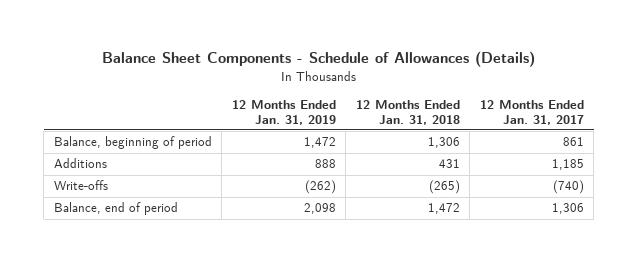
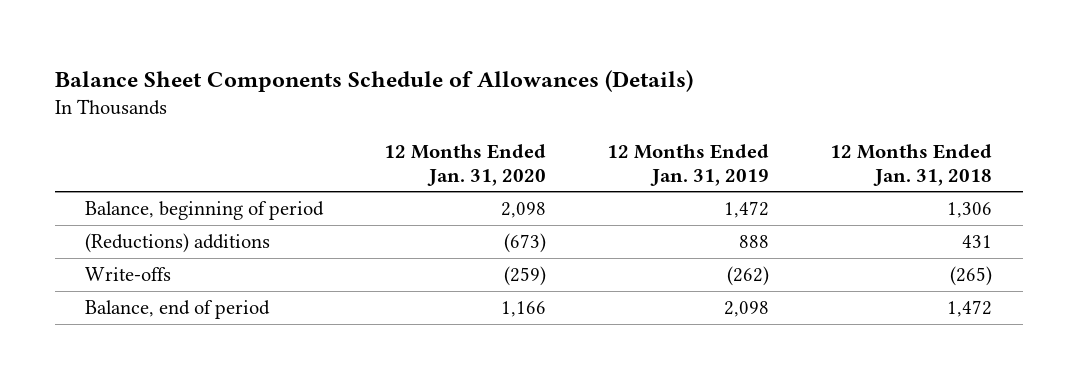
[101,51,535,68] Balance Sheet Components - Schedule of Allowances (Details) -> [54,69,693,92] Balance Sheet Components Schedule of Allowances (Details)
[479,99,584,125] 12 Months Ended Jan. 31, 2017 -> none
none -> [384,143,547,186] 12 Months Ended Jan. 31, 2020
[53,158,107,169] Additions -> [85,232,271,253] (Reductions) additions

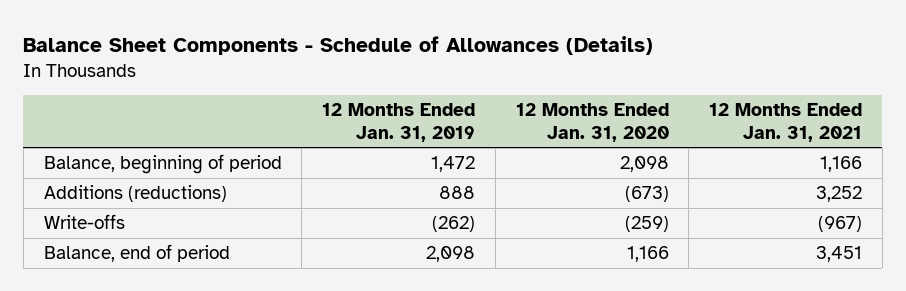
[54,69,693,92] Balance Sheet Components Schedule of Allowances (Details) -> [23,35,654,55] Balance Sheet Components - Schedule of Allowances (Details)
[830,143,993,186] 12 Months Ended Jan. 31, 2018 -> none
none -> [709,103,863,142] 12 Months Ended Jan. 31, 2021
[85,232,271,253] (Reductions) additions -> [43,185,227,203] Additions (reductions)

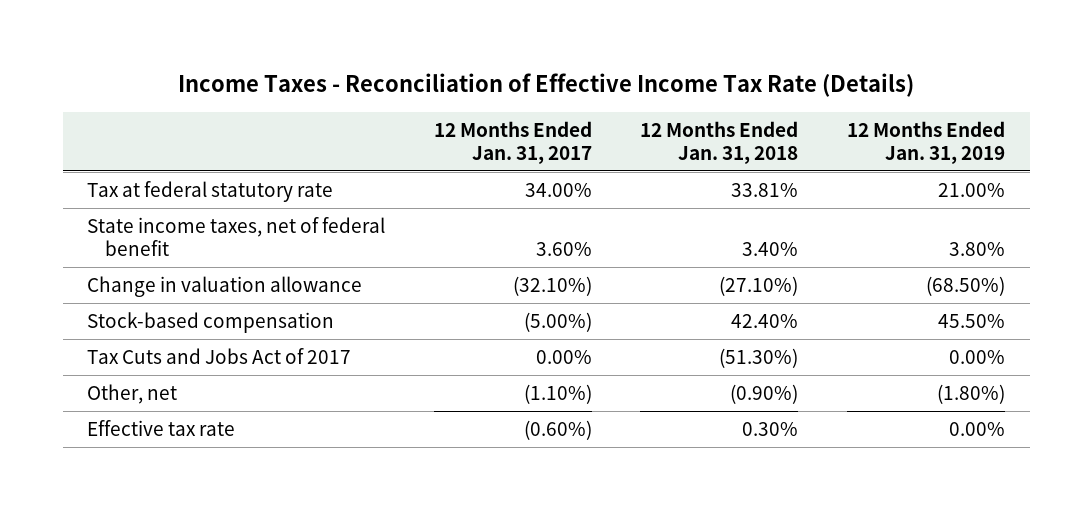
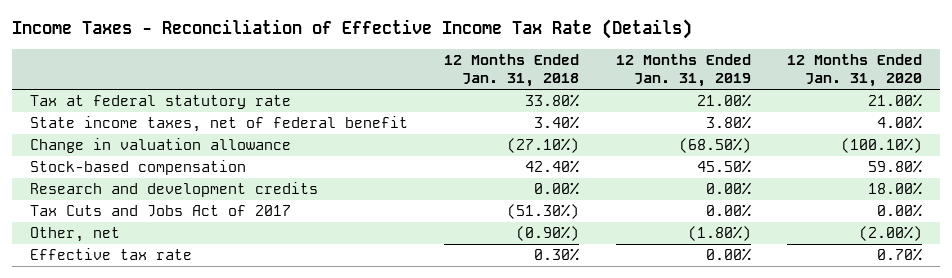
[433,120,592,164] 12 Months Ended Jan. 31, 2017 -> none
none -> [787,54,923,88] 12 Months Ended Jan. 31, 2020
[731,183,799,198] 33.81% -> [525,94,580,108] 33.80%
none -> [29,182,318,198] Research and development credits

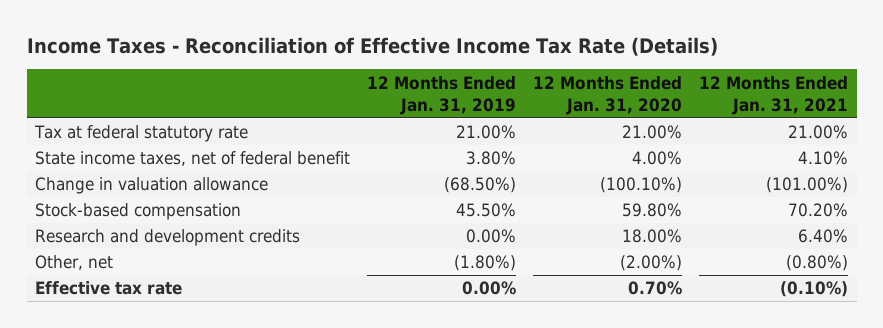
[444,54,580,88] 12 Months Ended Jan. 31, 2018 -> none
none -> [699,75,849,115] 12 Months Ended Jan. 31, 2021
[29,205,291,218] Tax Cuts and Jobs Act of 2017 -> none

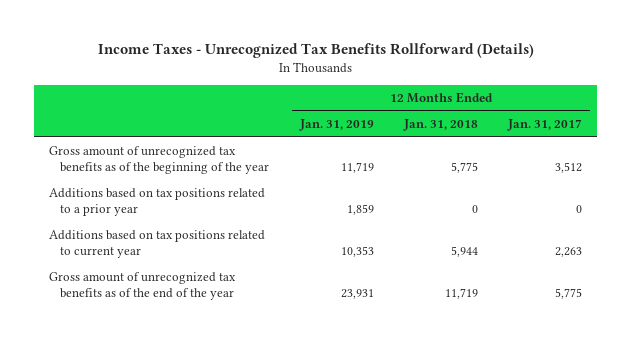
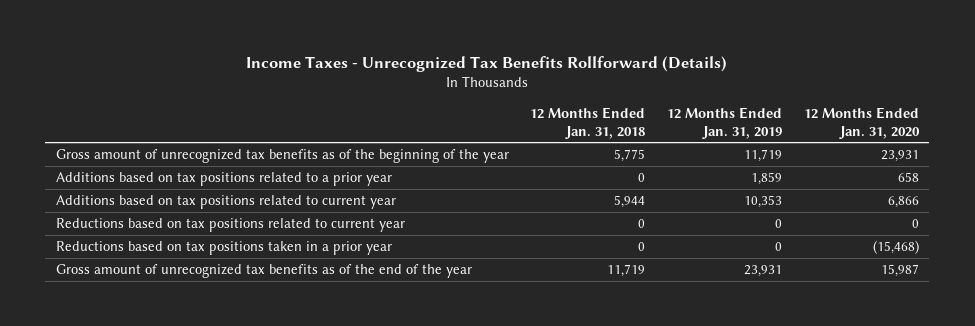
[507,119,583,132] Jan. 31, 2017 -> none
none -> [803,107,920,139] 12 Months Ended Jan. 31, 2020
none -> [55,218,405,233] Reductions based on tax positions related to current year
none -> [55,241,392,256] Reductions based on tax positions taken in a prior year

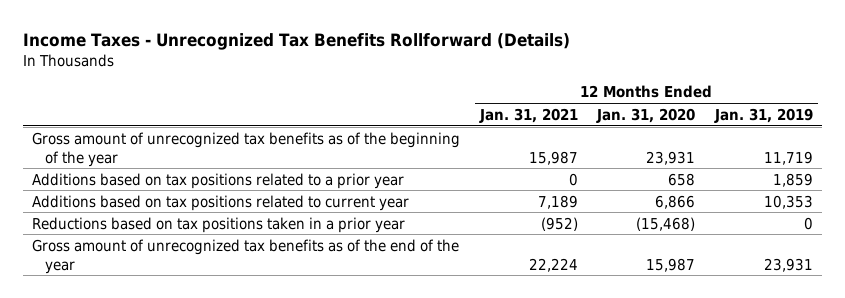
[530,107,646,139] 12 Months Ended Jan. 31, 2018 -> none
none -> [478,107,578,123] Jan. 31, 2021
[55,218,405,233] Reductions based on tax positions related to current year -> none

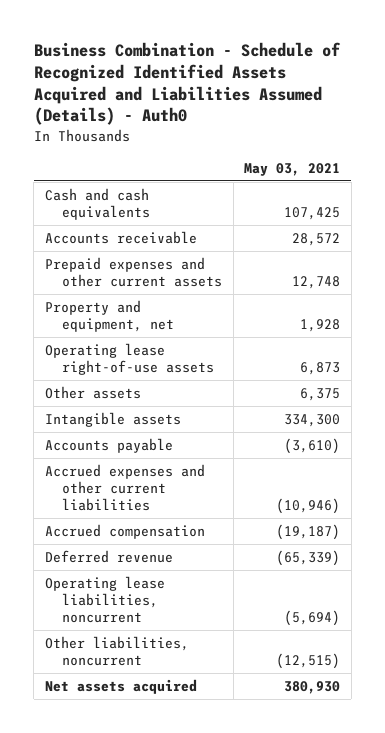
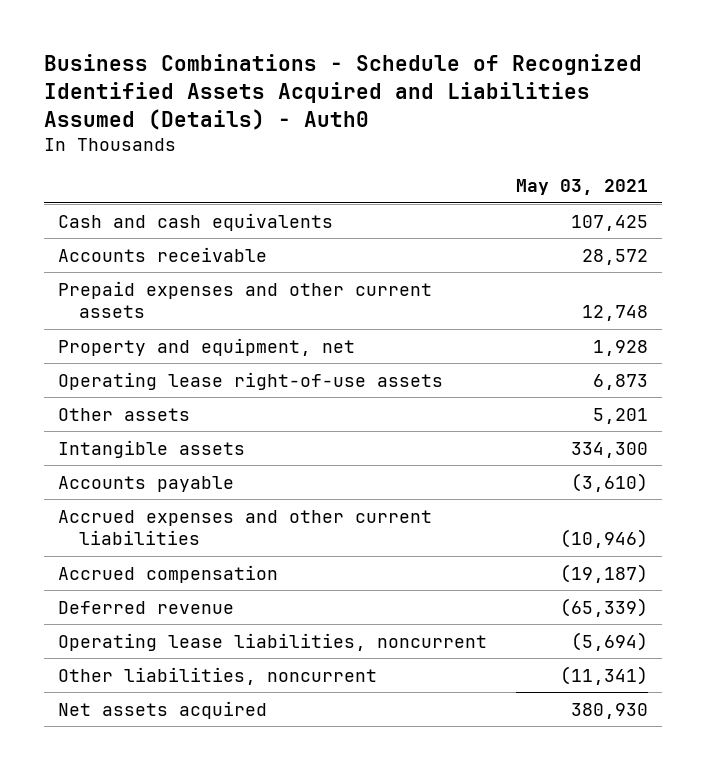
[33,41,341,126] Business Combination - Schedule of Recognized Identified Assets Acquired and Liabilities Assumed (Details) - Auth0 -> [43,54,642,130] Business Combinations - Schedule of Recognized Identified Assets Acquired and Liabilities Assumed (Details) - Auth0
[300,387,341,401] 6,375 -> [592,407,648,424] 5,201
[276,653,341,670] (12,515) -> [559,665,648,685] (11,341)

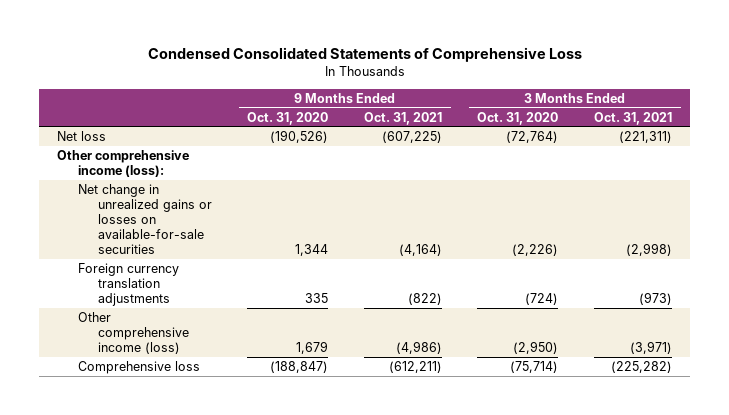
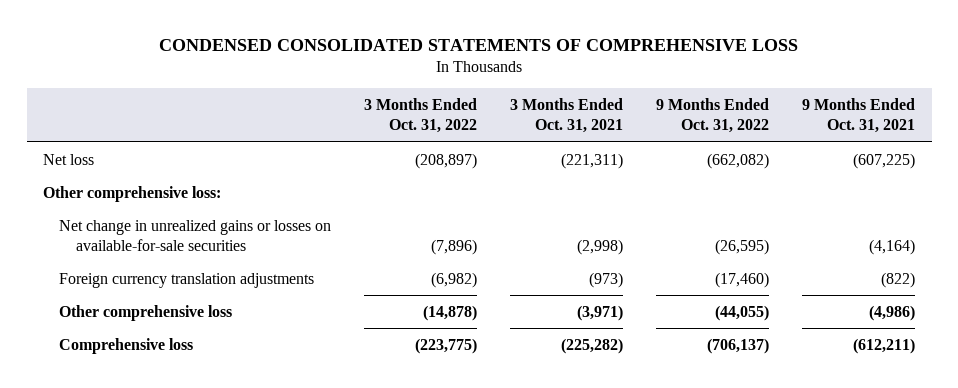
[147,47,582,63] Condensed Consolidated Statements of Comprehensive Loss -> [159,39,799,52] CONDENSED CONSOLIDATED STATEMENTS OF COMPREHENSIVE LOSS
[247,111,329,125] Oct. 31, 2020 -> none
[477,111,559,125] Oct. 31, 2020 -> none
none -> [364,97,478,134] 3 Months Ended Oct. 31, 2022
none -> [656,97,770,134] 9 Months Ended Oct. 31, 2022
[57,149,190,178] Other comprehensive income (loss): -> [42,185,221,202] Other comprehensive loss:
[77,311,189,355] Other comprehensive income (loss) -> [59,304,233,321] Other comprehensive loss

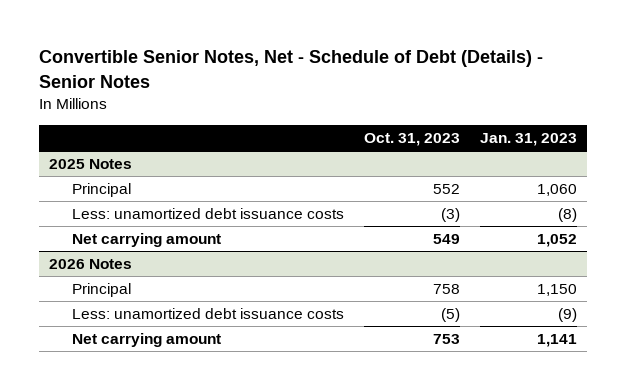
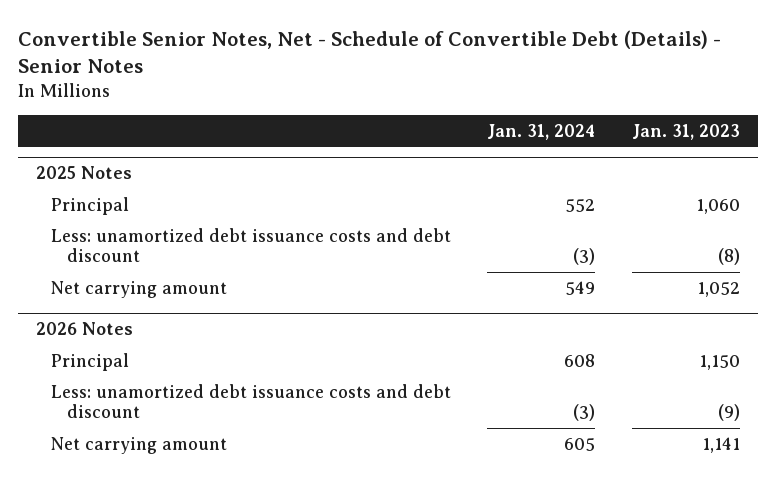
[38,50,543,88] Convertible Senior Notes, Net - Schedule of Debt (Details) - Senior Notes -> [17,29,721,74] Convertible Senior Notes, Net - Schedule of Convertible Debt (Details) - Senior Notes
[363,132,460,146] Oct. 31, 2023 -> none
none -> [487,124,596,141] Jan. 31, 2024
[71,208,344,220] Less: unamortized debt issuance costs -> [51,227,452,263] Less: unamortized debt issuance costs and debt discount
[71,308,344,320] Less: unamortized debt issuance costs -> [51,383,452,419] Less: unamortized debt issuance costs and debt discount

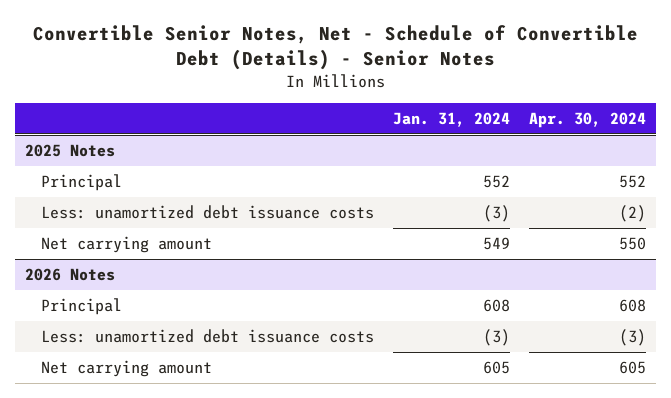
[631,124,740,141] Jan. 31, 2023 -> none
none -> [529,112,647,129] Apr. 30, 2024
[51,227,452,263] Less: unamortized debt issuance costs and debt discount -> [40,205,374,220] Less: unamortized debt issuance costs
[51,383,452,419] Less: unamortized debt issuance costs and debt discount -> [40,329,374,344] Less: unamortized debt issuance costs

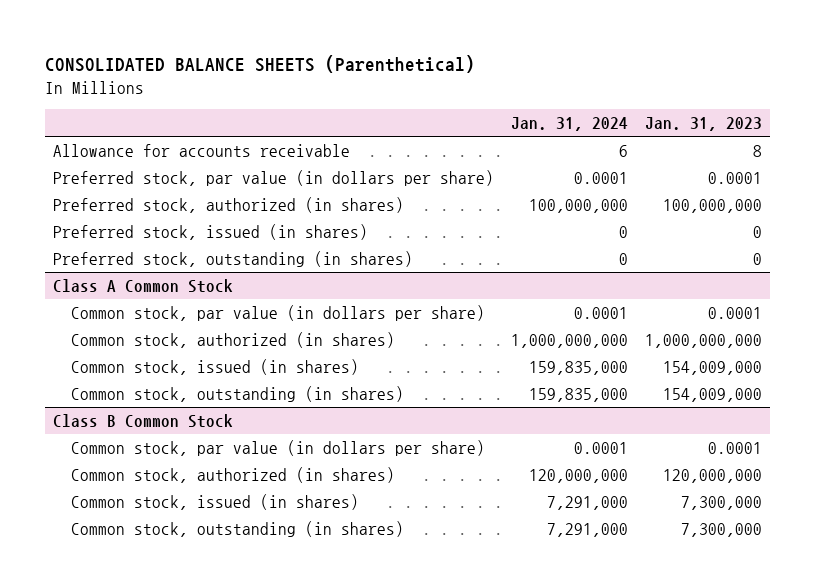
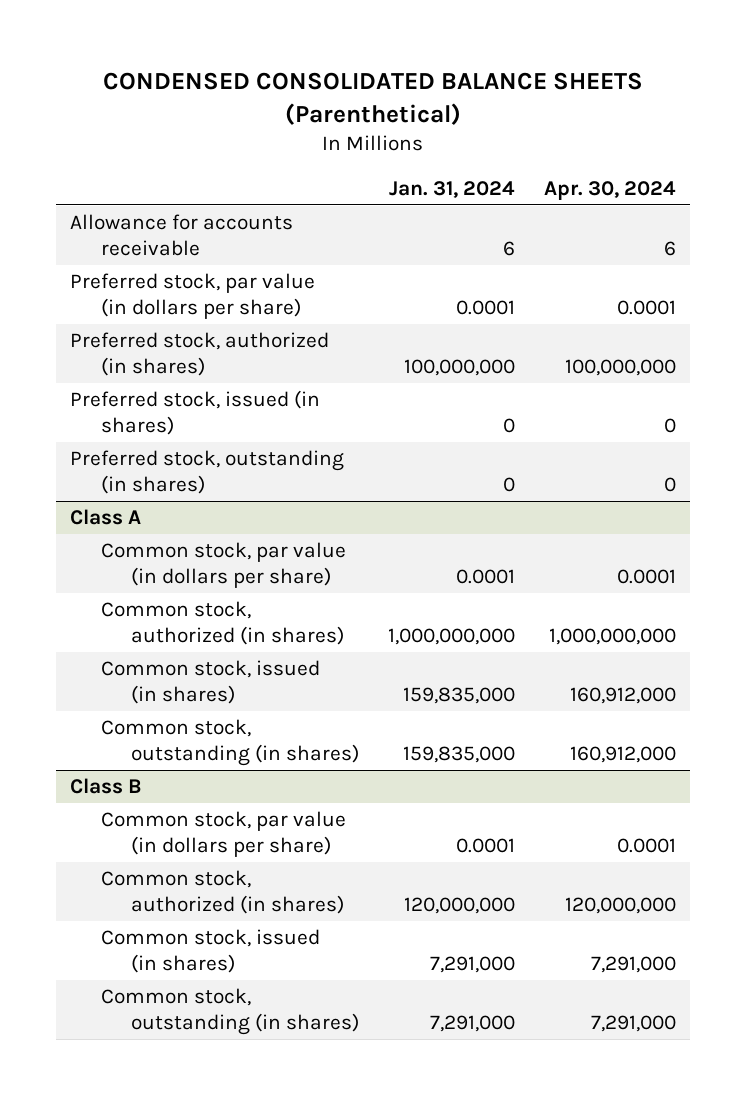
[44,55,475,74] CONSOLIDATED BALANCE SHEETS (Parenthetical) -> [103,71,644,125] CONDENSED CONSOLIDATED BALANCE SHEETS (Parenthetical)
[644,116,762,131] Jan. 31, 2023 -> none
none -> [543,180,676,200] Apr. 30, 2024
[53,278,234,293] Class A Common Stock -> [70,509,142,526] Class A
[53,413,234,428] Class B Common Stock -> [70,778,143,795] Class B

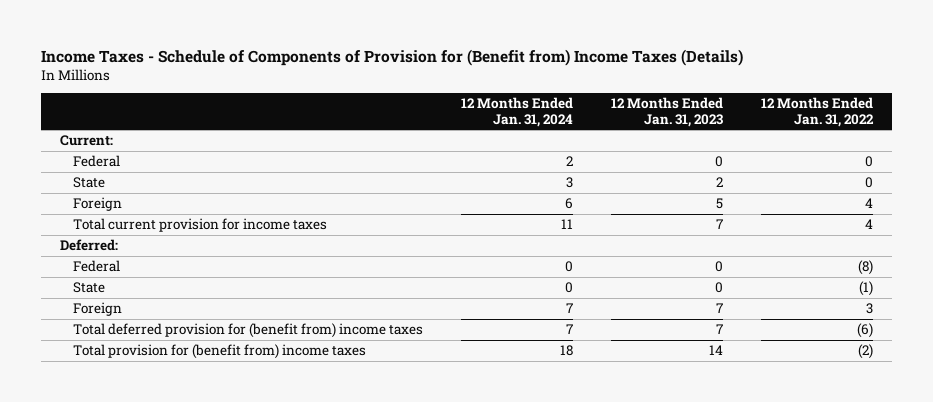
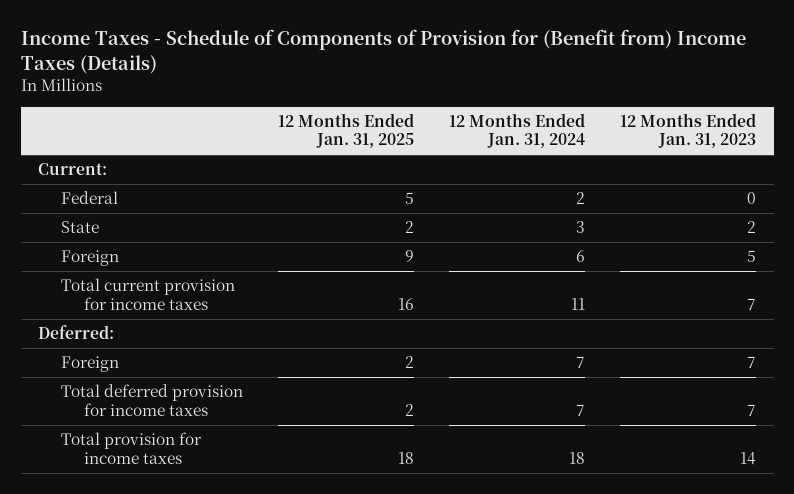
[760,97,874,127] 12 Months Ended Jan. 31, 2022 -> none
none -> [278,112,415,149] 12 Months Ended Jan. 31, 2025
[73,260,121,273] Federal -> none
[73,282,106,294] State -> none
[73,323,424,339] Total deferred provision for (benefit from) income taxes -> [61,384,244,416] Total deferred provision for income taxes
[73,344,367,360] Total provision for (benefit from) income taxes -> [61,432,203,464] Total provision for income taxes

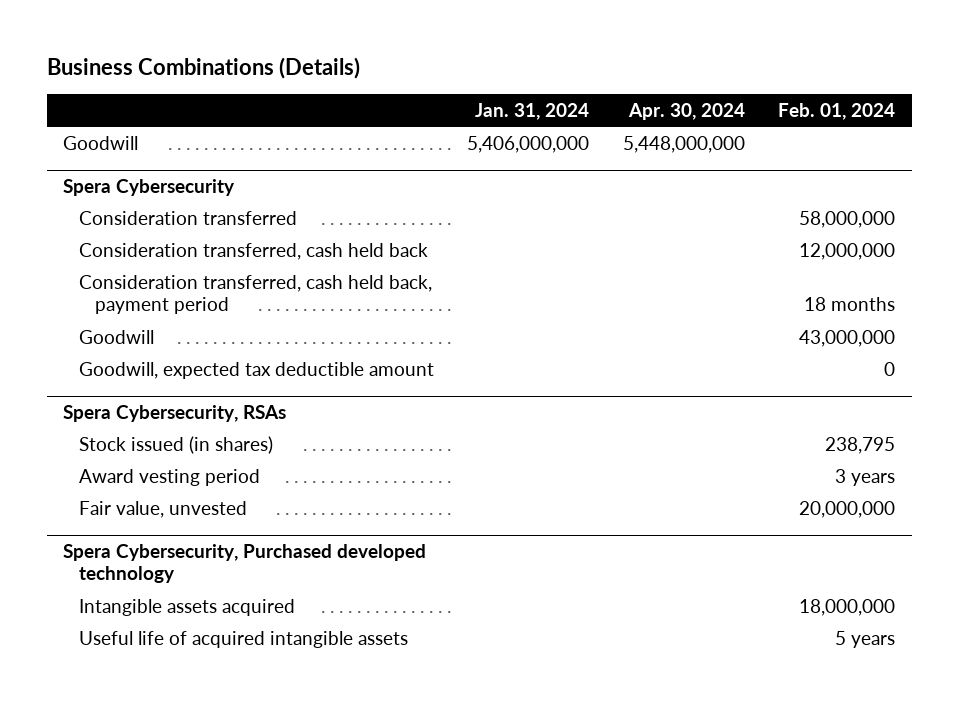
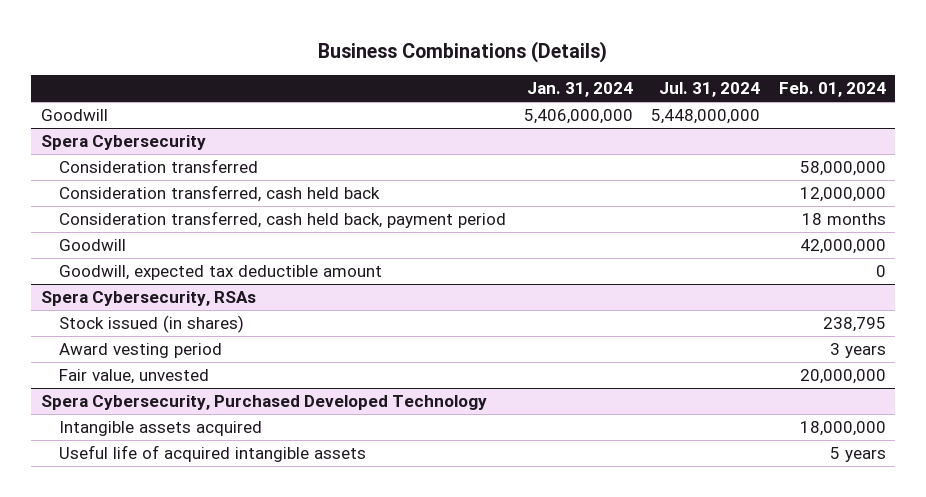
[627,102,745,120] Apr. 30, 2024 -> none
none -> [659,82,761,98] Jul. 31, 2024
[799,329,896,347] 43,000,000 -> [799,239,886,255] 42,000,000
[63,543,427,584] Spera Cybersecurity, Purchased developed technology -> [40,395,487,411] Spera Cybersecurity, Purchased Developed Technology

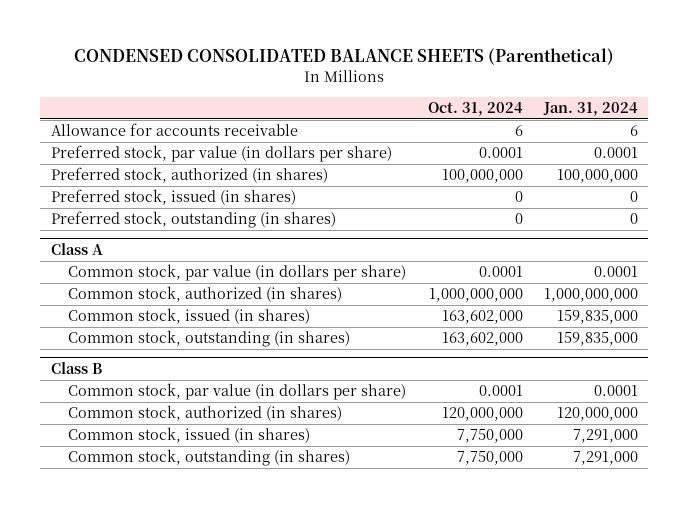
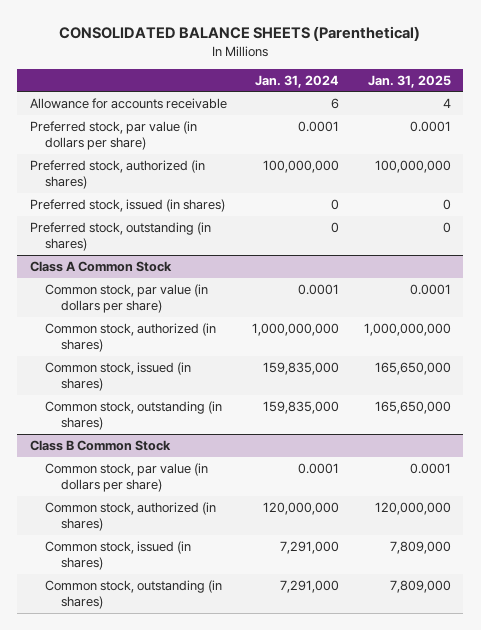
[74,48,615,66] CONDENSED CONSOLIDATED BALANCE SHEETS (Parenthetical) -> [59,25,421,41] CONSOLIDATED BALANCE SHEETS (Parenthetical)
[427,102,523,117] Oct. 31, 2024 -> none
none -> [367,74,451,88] Jan. 31, 2025
[50,243,103,256] Class A -> [29,260,172,272] Class A Common Stock
[50,362,102,375] Class B -> [29,439,171,451] Class B Common Stock

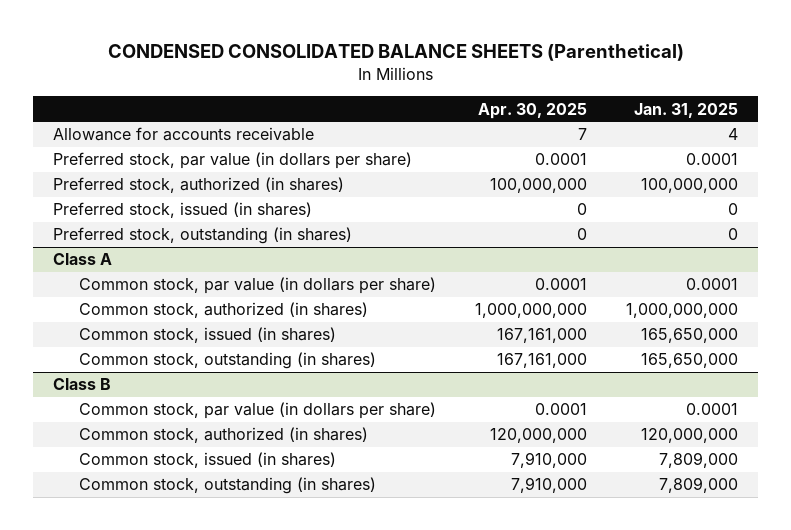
[59,25,421,41] CONSOLIDATED BALANCE SHEETS (Parenthetical) -> [107,44,684,62] CONDENSED CONSOLIDATED BALANCE SHEETS (Parenthetical)
[254,74,339,88] Jan. 31, 2024 -> none
none -> [478,102,588,119] Apr. 30, 2025
[29,260,172,272] Class A Common Stock -> [53,253,113,266] Class A
[29,439,171,451] Class B Common Stock -> [53,378,112,391] Class B

